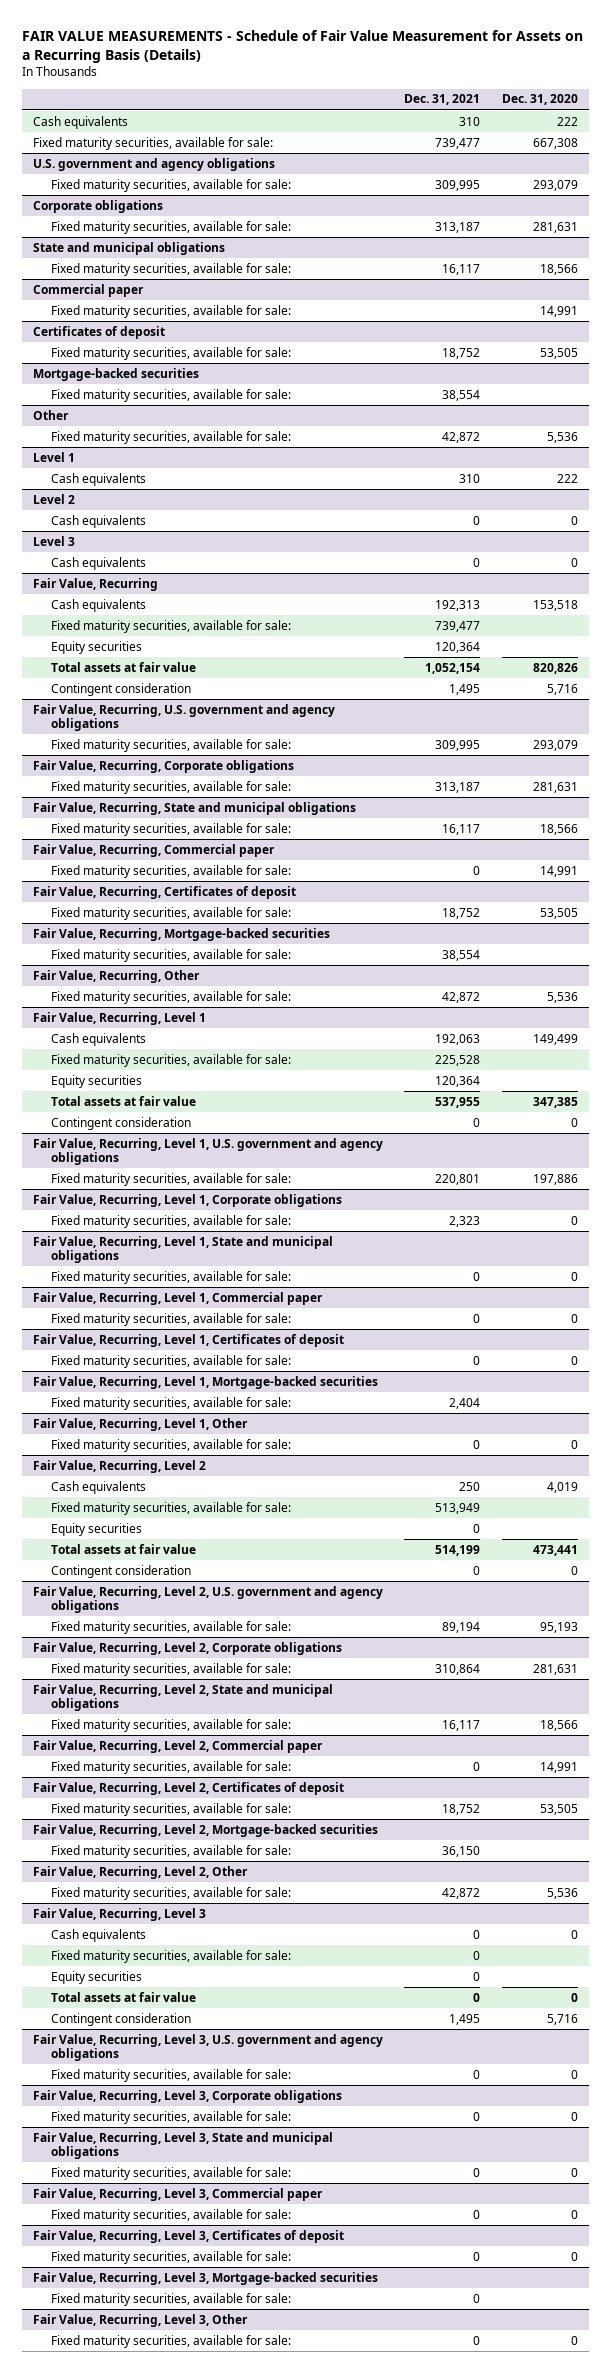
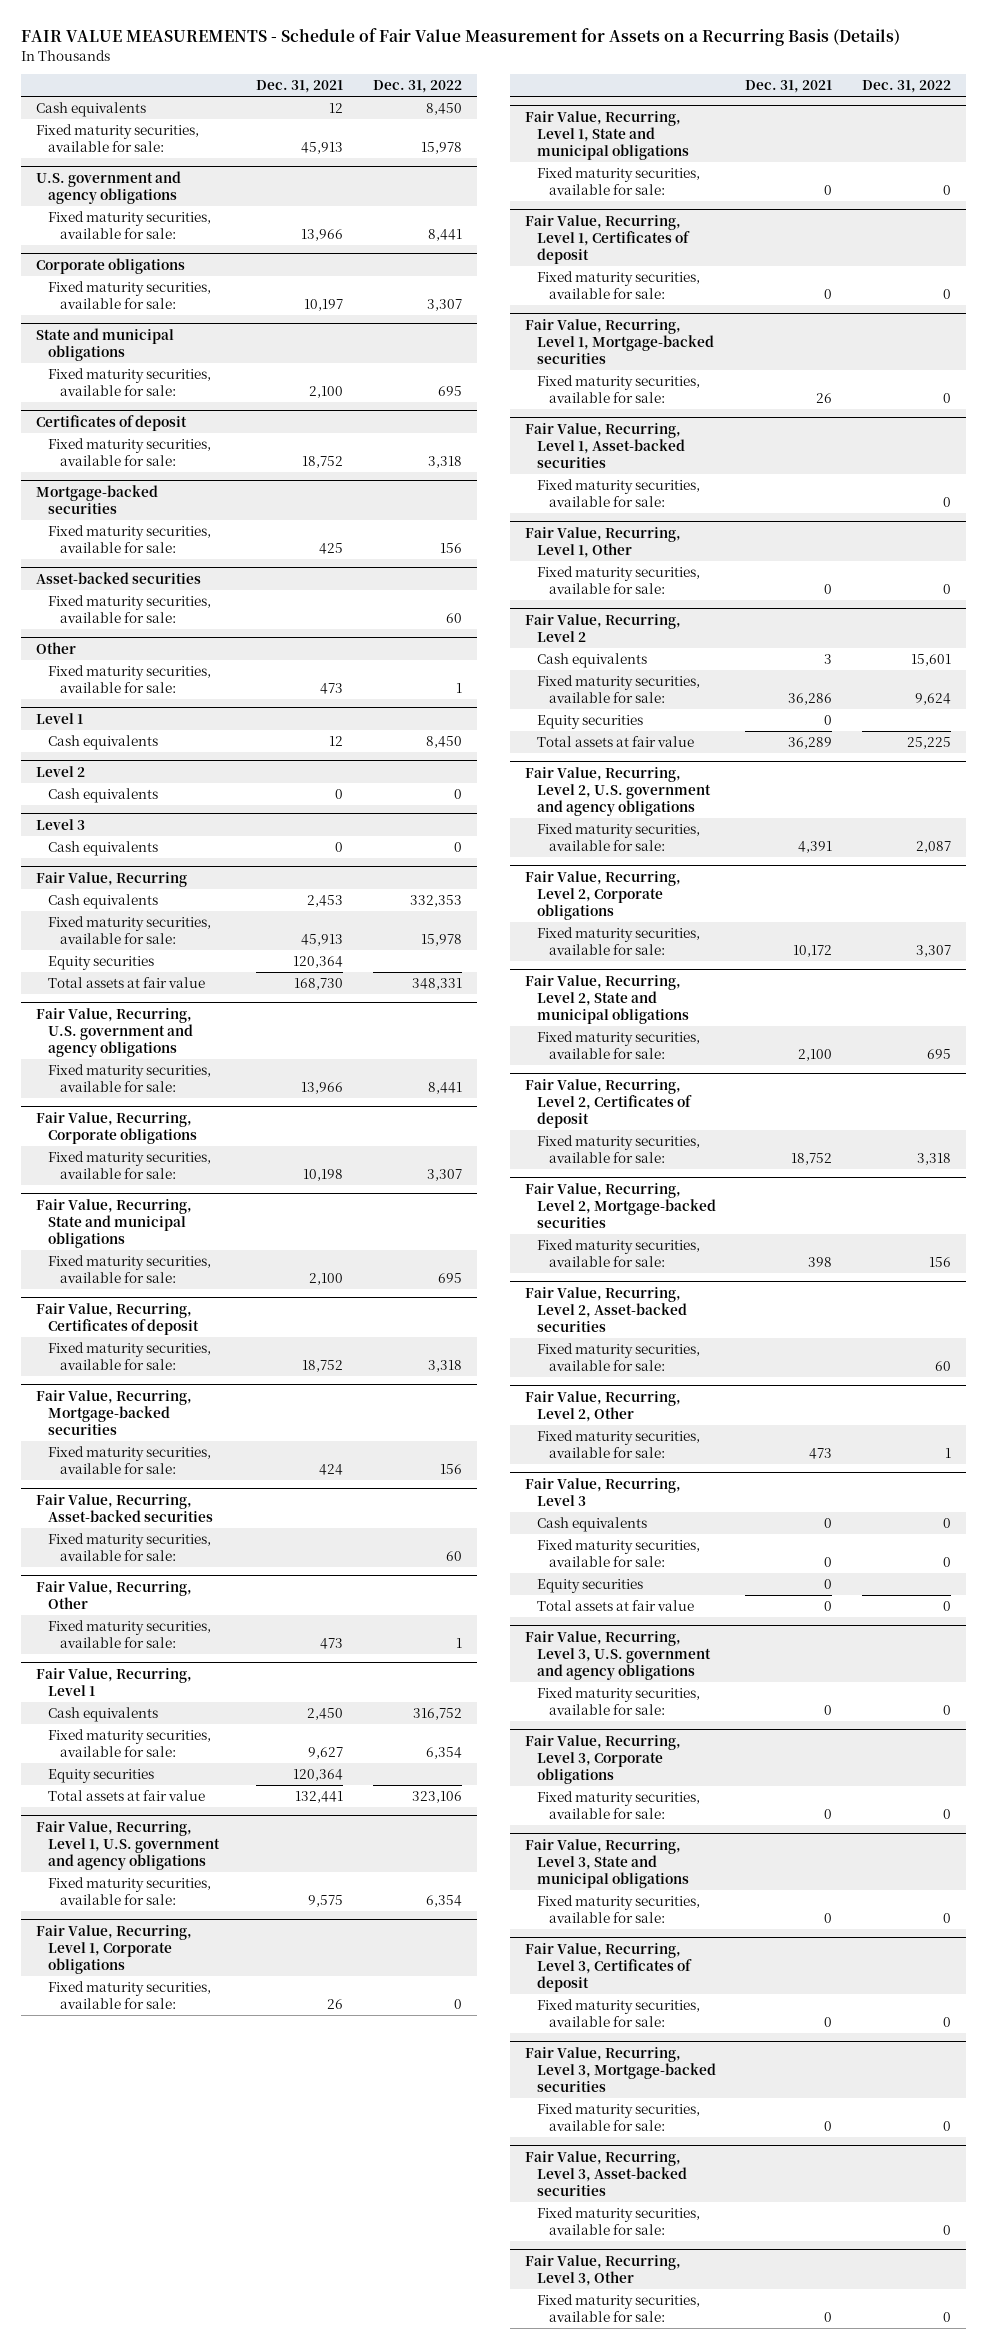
[502,94,579,106] Dec. 31, 2020 -> none
none -> [372,79,462,93] Dec. 31, 2022
[459,116,481,126] 310 -> [329,102,344,113] 12
[435,137,481,149] 739,477 -> [301,142,344,155] 45,913
[435,179,481,191] 309,995 -> [301,229,344,242] 13,966
[435,221,481,233] 313,187 -> [304,299,344,312] 10,197
[32,283,144,297] Commercial paper -> none
[51,304,292,318] Fixed maturity securities, available for sale: -> none
[442,263,481,275] 16,117 -> [309,386,344,399] 2,100
[442,389,481,401] 38,554 -> [319,543,344,555] 425
none -> [36,571,202,584] Asset-backed securities
none -> [47,594,211,624] Fixed maturity securities, available for sale:
[442,431,481,443] 42,872 -> [320,683,344,695] 473
[459,473,481,483] 310 -> [329,735,344,746] 12
[435,599,481,611] 192,313 -> [307,894,344,907] 2,453
[435,620,481,632] 739,477 -> [301,934,344,947] 45,913
[51,682,192,696] Contingent consideration -> none
[425,662,481,674] 1,052,154 -> [294,977,344,990] 168,730
[435,739,481,751] 309,995 -> [301,1082,344,1095] 13,966
[435,781,481,793] 313,187 -> [303,1169,344,1182] 10,198
[32,843,275,857] Fair Value, Recurring, Commercial paper -> none
[51,864,292,878] Fixed maturity securities, available for sale: -> none
[442,823,481,835] 16,117 -> [309,1273,344,1286] 2,100
[442,949,481,961] 38,554 -> [319,1464,344,1476] 424
none -> [36,1493,213,1522] Fair Value, Recurring, Asset-backed securities
none -> [47,1532,211,1562] Fixed maturity securities, available for sale:
[442,991,481,1003] 42,872 -> [320,1638,344,1650] 473
[435,1033,481,1045] 192,063 -> [307,1707,344,1720] 2,450
[435,1054,481,1066] 225,528 -> [308,1747,344,1760] 9,627
[51,1116,192,1130] Contingent consideration -> none
[435,1096,481,1108] 537,955 -> [295,1790,344,1803] 132,441
[435,1173,481,1185] 220,801 -> [308,1895,344,1908] 9,575
[449,1215,481,1227] 2,323 -> [327,1999,344,2010] 26
[32,1291,323,1305] Fair Value, Recurring, Level 1, Commercial paper -> none
[51,1312,292,1326] Fixed maturity securities, available for sale: -> none
[449,1397,481,1409] 2,404 -> [816,393,833,404] 26
none -> [525,422,685,469] Fair Value, Recurring, Level 1, Asset-backed securities
none -> [536,478,700,508] Fixed maturity securities, available for sale:
[459,1481,481,1491] 250 -> [824,653,833,664] 3
[435,1502,481,1514] 513,949 -> [788,693,833,706] 36,286
[51,1564,192,1578] Contingent consideration -> none
[435,1544,481,1556] 514,199 -> [788,736,833,749] 36,289
[442,1621,481,1633] 89,194 -> [798,841,833,854] 4,391
[435,1663,481,1675] 310,864 -> [793,945,833,958] 10,172
[32,1739,323,1753] Fair Value, Recurring, Level 2, Commercial paper -> none
[51,1760,292,1774] Fixed maturity securities, available for sale: -> none
[442,1719,481,1731] 16,117 -> [798,1049,833,1062] 2,100
[442,1845,481,1857] 36,150 -> [808,1257,833,1268] 398
none -> [525,1286,687,1333] Fair Value, Recurring, Level 2, Asset-backed securities
none -> [536,1342,700,1372] Fixed maturity securities, available for sale:
[442,1887,481,1899] 42,872 -> [809,1448,833,1460] 473
[51,2012,192,2026] Contingent consideration -> none
[32,2187,323,2201] Fair Value, Recurring, Level 3, Commercial paper -> none
[51,2208,292,2222] Fixed maturity securities, available for sale: -> none
none -> [525,2150,687,2197] Fair Value, Recurring, Level 3, Asset-backed securities
none -> [536,2206,700,2236] Fixed maturity securities, available for sale:

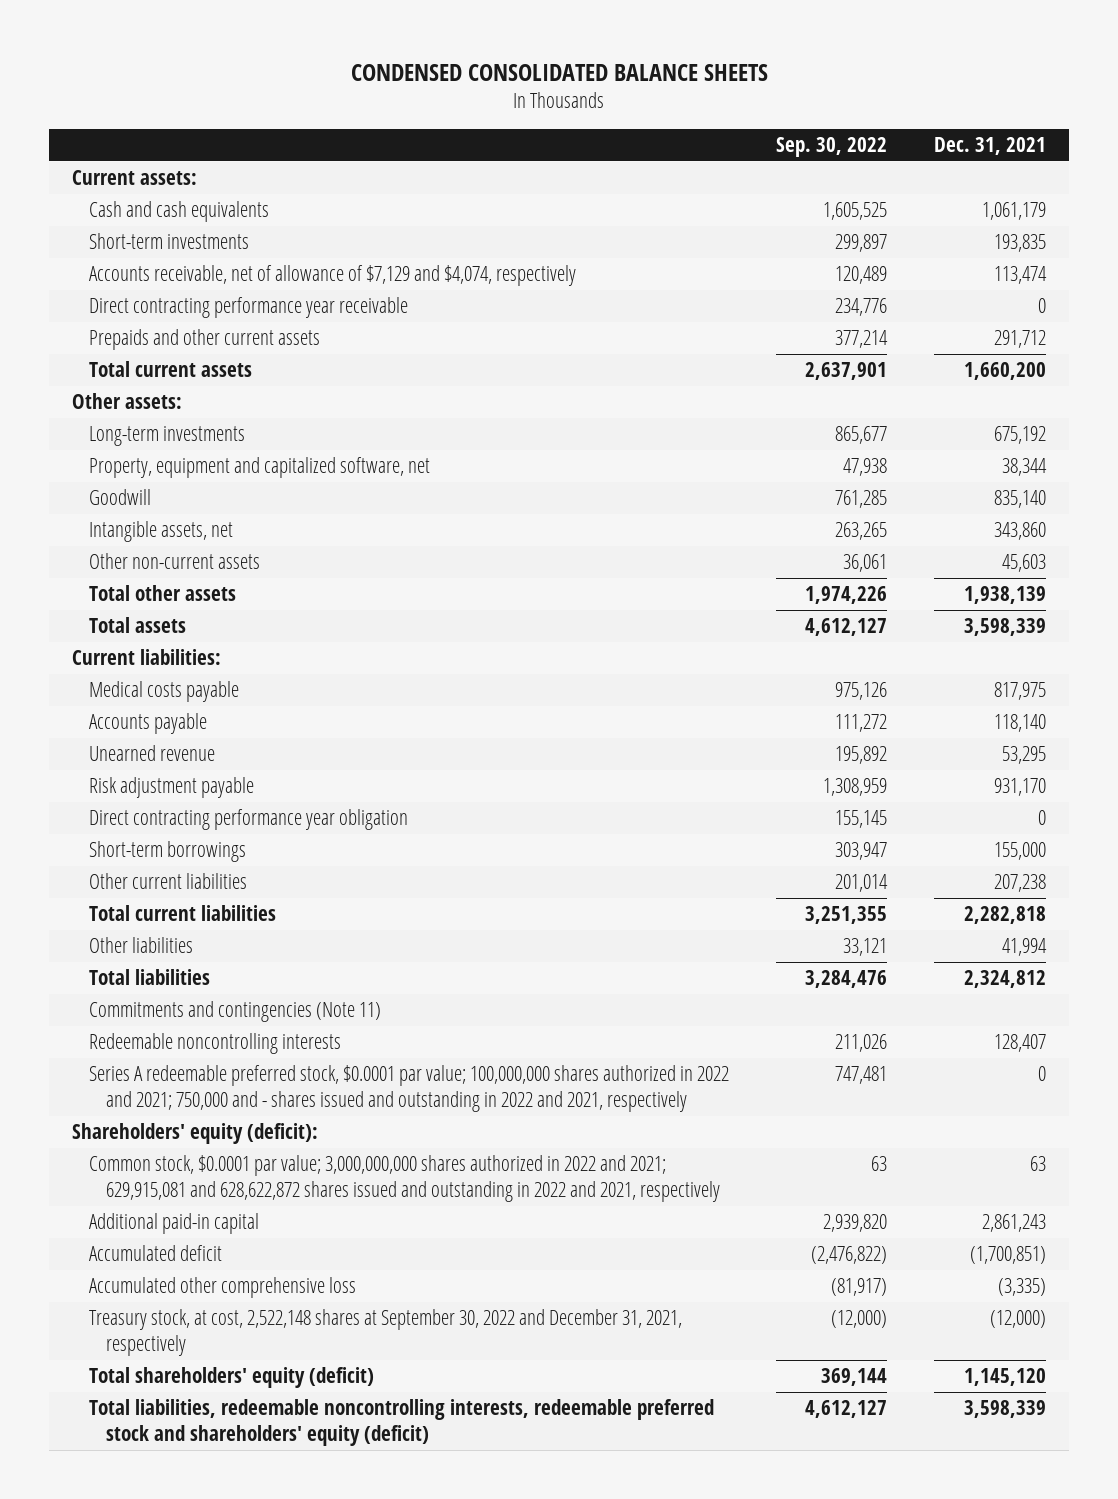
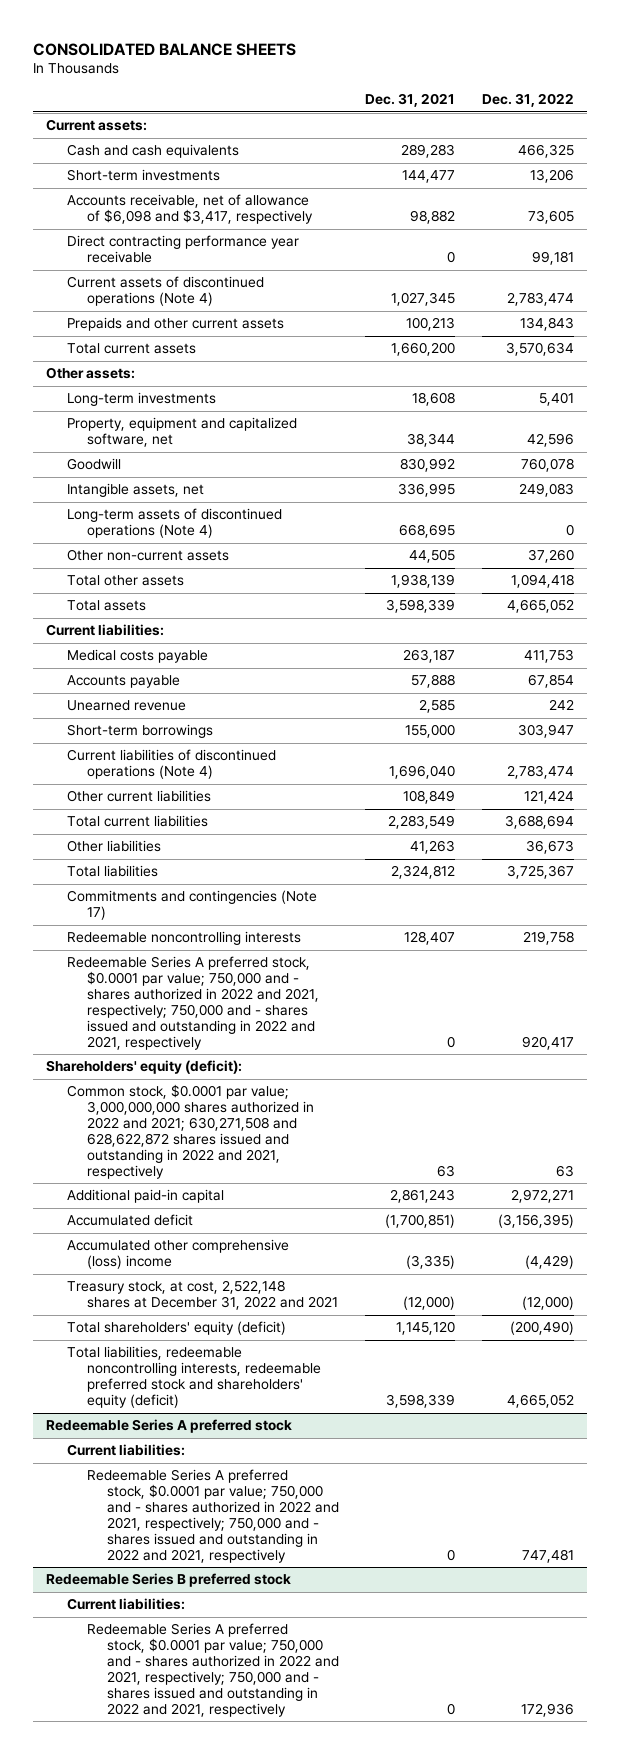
[350,63,768,81] CONDENSED CONSOLIDATED BALANCE SHEETS -> [33,42,297,56] CONSOLIDATED BALANCE SHEETS
[775,137,887,158] Sep. 30, 2022 -> none
none -> [481,93,574,108] Dec. 31, 2022
[981,202,1046,221] 1,061,179 -> [401,144,456,159] 289,283
[993,234,1046,253] 193,835 -> [402,170,456,184] 144,477
[89,265,577,287] Accounts receivable, net of allowance of $7,129 and $4,074, respectively -> [66,194,313,225] Accounts receivable, net of allowance of $6,098 and $3,417, respectively
[993,266,1047,285] 113,474 -> [410,210,456,225] 98,882
none -> [66,276,264,307] Current assets of discontinued operations (Note 4)
[993,330,1046,349] 291,712 -> [406,317,456,332] 100,213
[993,426,1046,445] 675,192 -> [412,392,456,407] 18,608
[993,490,1046,509] 835,140 -> [400,458,456,473] 830,992
[993,522,1046,541] 343,860 -> [398,483,456,498] 336,995
none -> [66,508,282,539] Long-term assets of discontinued operations (Note 4)
[1001,554,1046,573] 45,603 -> [409,549,456,564] 44,505
[89,777,255,799] Risk adjustment payable -> none
[89,809,409,831] Direct contracting performance year obligation -> none
[993,682,1046,701] 817,975 -> [403,649,456,664] 263,187
[993,714,1046,733] 118,140 -> [411,674,456,689] 57,888
[1001,746,1046,765] 53,295 -> [419,699,456,714] 2,585
none -> [66,749,276,780] Current liabilities of discontinued operations (Note 4)
[993,874,1046,893] 207,238 -> [403,790,456,805] 108,849
[963,906,1046,925] 2,282,818 -> [388,815,456,830] 2,283,549
[1001,938,1047,957] 41,994 -> [410,840,456,855] 41,263
[89,1001,382,1023] Commitments and contingencies (Note 11) -> [66,890,317,921] Commitments and contingencies (Note 17)
[89,1065,730,1113] Series A redeemable preferred stock, $0.0001 par value; 100,000,000 shares authorized in 2022 and 2021; 750,000 and - shares issued and outstanding in 2022 and 2021, respectively -> [66,956,319,1050] Redeemable Series A preferred stock, $0.0001 par value; 750,000 and - shares authorized in 2022 and 2021, respectively; 750,000 and - shares issued and outstanding in 2022 and 2021, respectively
[89,1155,720,1203] Common stock, $0.0001 par value; 3,000,000,000 shares authorized in 2022 and 2021; 629,915,081 and 628,622,872 shares issued and outstanding in 2022 and 2021, respectively -> [66,1084,314,1179] Common stock, $0.0001 par value; 3,000,000,000 shares authorized in 2022 and 2021; 630,271,508 and 628,622,872 shares issued and outstanding in 2022 and 2021, respectively
[89,1277,357,1299] Accumulated other comprehensive loss -> [66,1239,289,1270] Accumulated other comprehensive (loss) income
[89,1309,683,1357] Treasury stock, at cost, 2,522,148 shares at September 30, 2022 and December 31, 2021, respectively -> [66,1280,338,1311] Treasury stock, at cost, 2,522,148 shares at December 31, 2022 and 2021
none -> [46,1419,293,1434] Redeemable Series A preferred stock
none -> [66,1444,185,1457] Current liabilities:
none -> [86,1469,339,1563] Redeemable Series A preferred stock, $0.0001 par value; 750,000 and - shares authorized in 2022 and 2021, respectively; 750,000 and - shares issued and outstanding in 2022 and 2021, respectively
none -> [46,1573,292,1588] Redeemable Series B preferred stock
none -> [66,1598,185,1611] Current liabilities:
none -> [86,1623,339,1717] Redeemable Series A preferred stock, $0.0001 par value; 750,000 and - shares authorized in 2022 and 2021, respectively; 750,000 and - shares issued and outstanding in 2022 and 2021, respectively

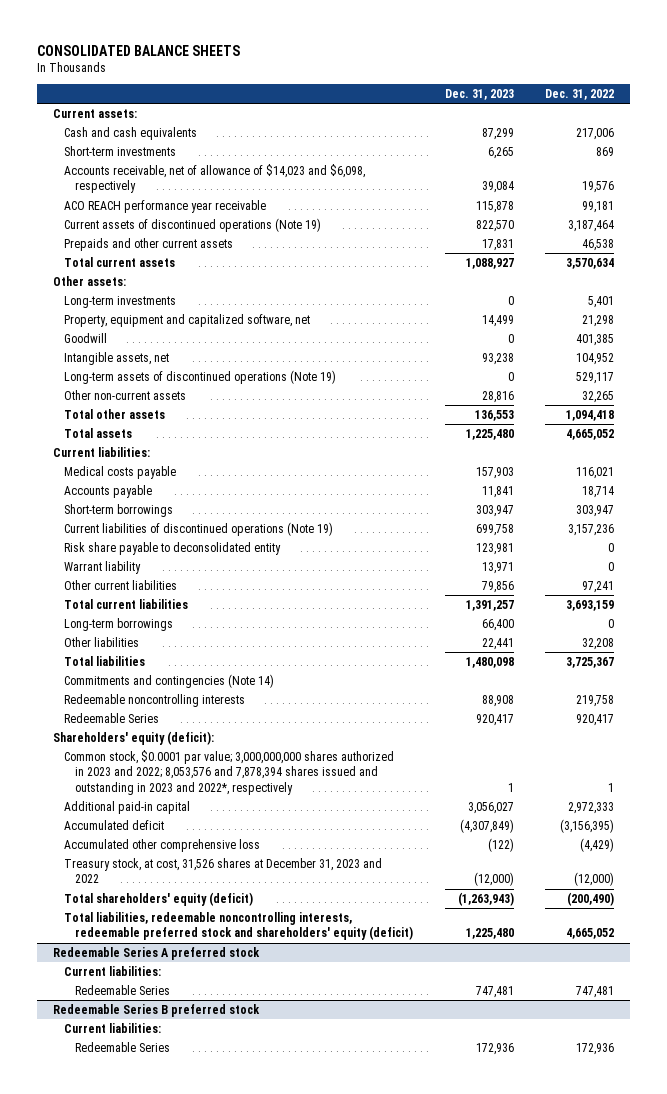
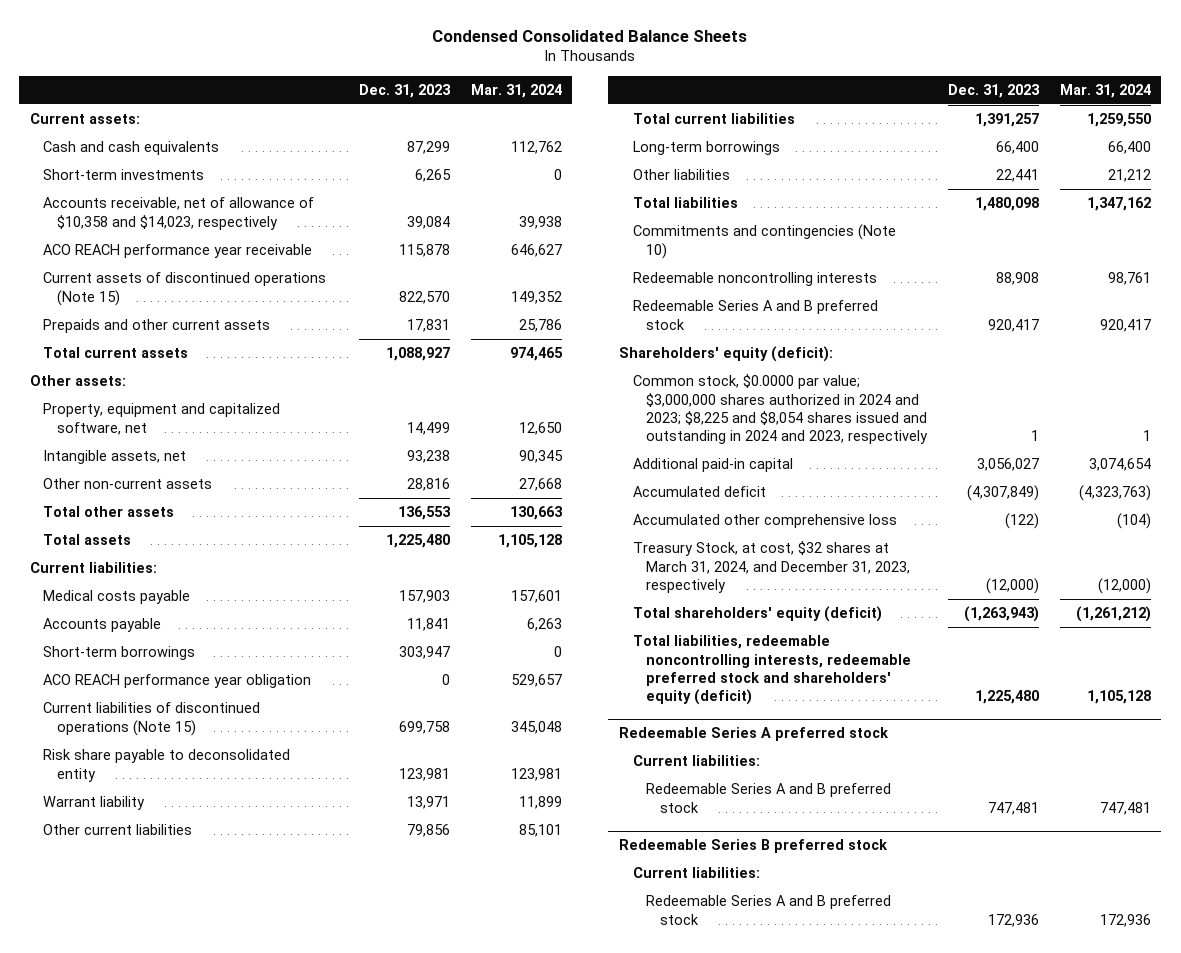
[37,44,241,56] CONSOLIDATED BALANCE SHEETS -> [432,29,748,42] Condensed Consolidated Balance Sheets
[544,88,614,100] Dec. 31, 2022 -> none
none -> [470,83,562,98] Mar. 31, 2024
[64,163,366,194] Accounts receivable, net of allowance of $14,023 and $6,098, respectively -> [43,197,315,230] Accounts receivable, net of allowance of $10,358 and $14,023, respectively
[64,217,322,232] Current assets of discontinued operations (Note 19) -> [43,272,327,306] Current assets of discontinued operations (Note 15)
[64,295,177,308] Long-term investments -> none
[64,332,108,343] Goodwill -> none
[64,369,337,384] Long-term assets of discontinued operations (Note 19) -> none
none -> [43,674,312,689] ACO REACH performance year obligation
[64,521,334,536] Current liabilities of discontinued operations (Note 19) -> [43,702,261,736] Current liabilities of discontinued operations (Note 15)
[64,673,275,688] Commitments and contingencies (Note 14) -> [632,224,896,259] Commitments and contingencies (Note 10)
[64,712,160,723] Redeemable Series -> [632,300,878,330] Redeemable Series A and B preferred stock
[64,749,395,795] Common stock, $0.0001 par value; 3,000,000,000 shares authorized in 2023 and 2022; 8,053,576 and 7,878,394 shares issued and outstanding in 2023 and 2022*, respectively -> [632,374,929,445] Common stock, $0.0000 par value; $3,000,000 shares authorized in 2024 and 2023; $8,225 and $8,054 shares issued and outstanding in 2024 and 2023, respectively
[64,857,383,884] Treasury stock, at cost, 31,526 shares at December 31, 2023 and 2022 -> [632,541,911,593] Treasury Stock, at cost, $32 shares at March 31, 2024, and December 31, 2023, respectively
[75,984,171,995] Redeemable Series -> [646,783,892,813] Redeemable Series A and B preferred stock
[75,1041,171,1052] Redeemable Series -> [646,895,892,925] Redeemable Series A and B preferred stock

